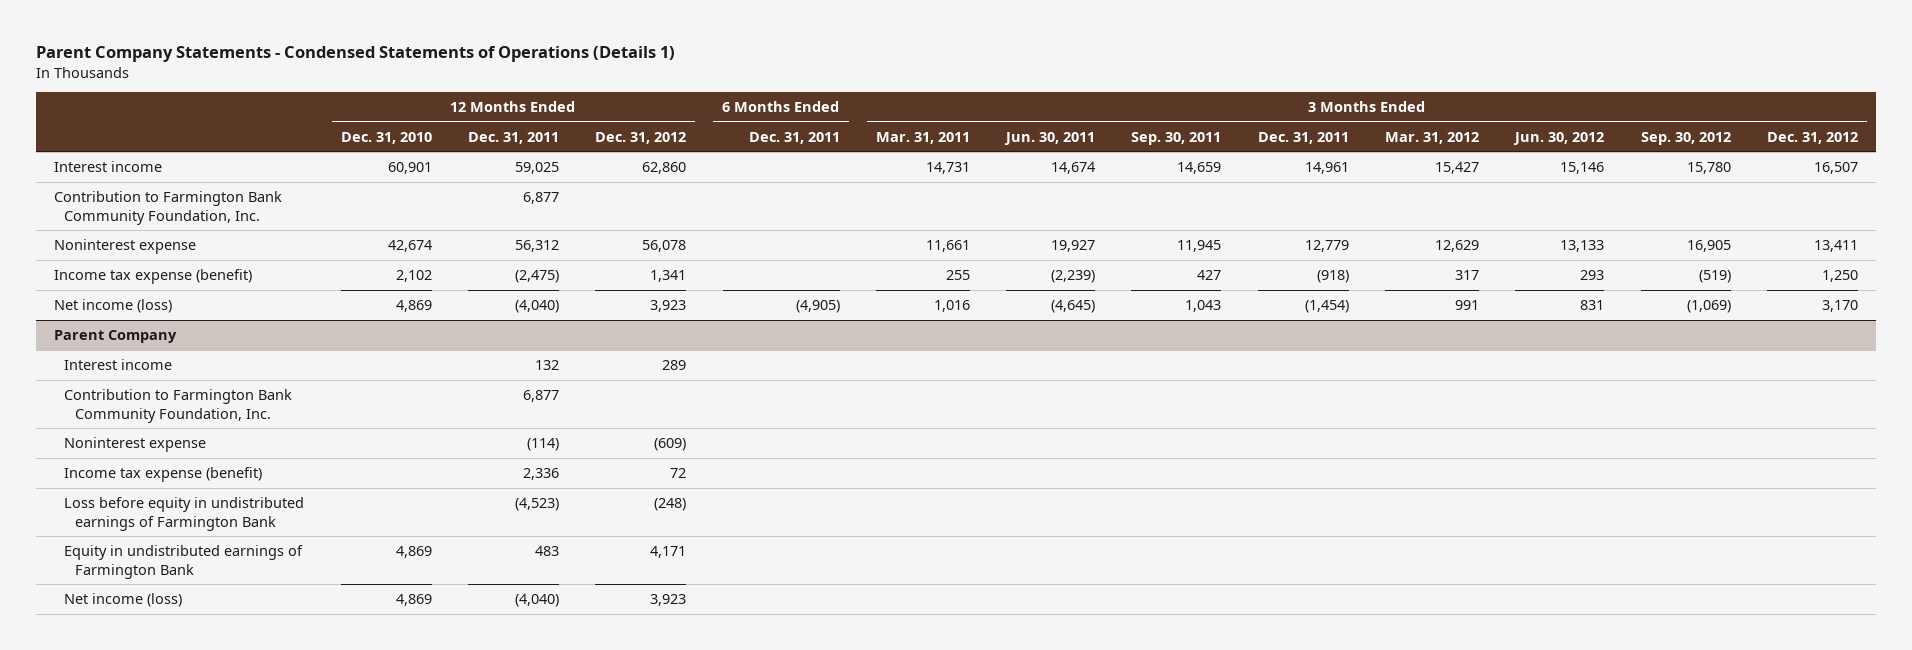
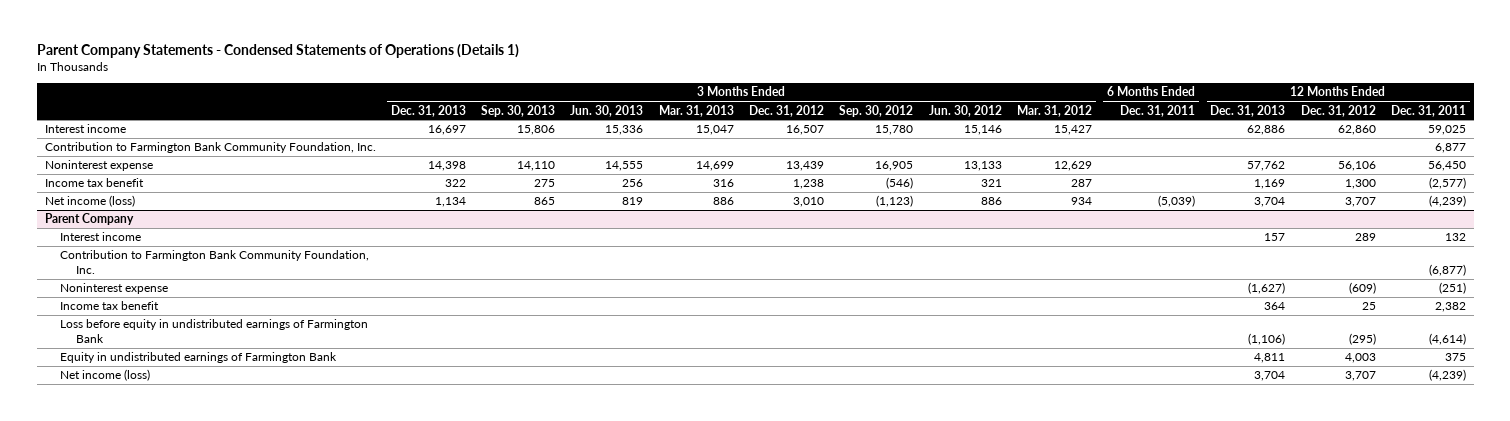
[340,131,432,144] Dec. 31, 2010 -> none
[875,131,970,144] Mar. 31, 2011 -> none
[1004,131,1096,145] Jun. 30, 2011 -> none
[1131,131,1222,145] Sep. 30, 2011 -> none
[1257,131,1349,144] Dec. 31, 2011 -> none
none -> [390,104,466,117] Dec. 31, 2013
none -> [481,104,556,117] Sep. 30, 2013
none -> [570,104,644,117] Jun. 30, 2013
none -> [658,104,734,117] Mar. 31, 2013
none -> [1210,104,1286,117] Dec. 31, 2013
[514,240,559,253] 56,312 -> [1427,161,1466,172] 56,450
[642,240,687,253] 56,078 -> [1337,161,1376,172] 56,106
[1814,240,1859,253] 13,411 -> [785,161,824,172] 13,439
[53,269,252,285] Income tax expense (benefit) -> [44,178,144,188] Income tax benefit
[514,270,559,284] (2,475) -> [1428,177,1466,190] (2,577)
[650,270,687,283] 1,341 -> [1344,179,1376,190] 1,300
[1455,270,1480,281] 317 -> [1070,179,1092,188] 287
[1580,270,1605,281] 293 -> [980,179,1002,188] 321
[1698,270,1731,284] (519) -> [886,177,914,190] (546)
[1822,270,1859,283] 1,250 -> [792,179,824,190] 1,238
[514,300,559,314] (4,040) -> [1428,195,1466,208] (4,239)
[650,300,687,313] 3,923 -> [1344,197,1376,208] 3,707
[795,300,840,314] (4,905) -> [1158,195,1196,208] (5,039)
[1455,300,1480,311] 991 -> [1070,197,1092,206] 934
[1580,300,1605,311] 831 -> [980,197,1002,206] 886
[1686,300,1731,314] (1,069) -> [876,195,914,208] (1,123)
[1822,300,1859,313] 3,170 -> [792,197,824,208] 3,010
[522,390,559,403] 6,877 -> [1428,263,1466,276] (6,877)
[526,438,559,452] (114) -> [1438,282,1466,295] (251)
[64,467,263,483] Income tax expense (benefit) -> [60,301,160,311] Income tax benefit
[522,468,559,481] 2,336 -> [1434,302,1466,313] 2,382
[670,468,687,479] 72 -> [1361,302,1376,311] 25
[514,498,559,512] (4,523) -> [1428,332,1466,345] (4,614)
[654,498,687,512] (248) -> [1348,332,1376,345] (295)
[534,546,559,557] 483 -> [1444,353,1466,362] 375
[650,546,687,559] 4,171 -> [1344,353,1376,364] 4,003
[514,594,559,608] (4,040) -> [1428,369,1466,382] (4,239)
[650,594,687,607] 3,923 -> [1344,371,1376,382] 3,707

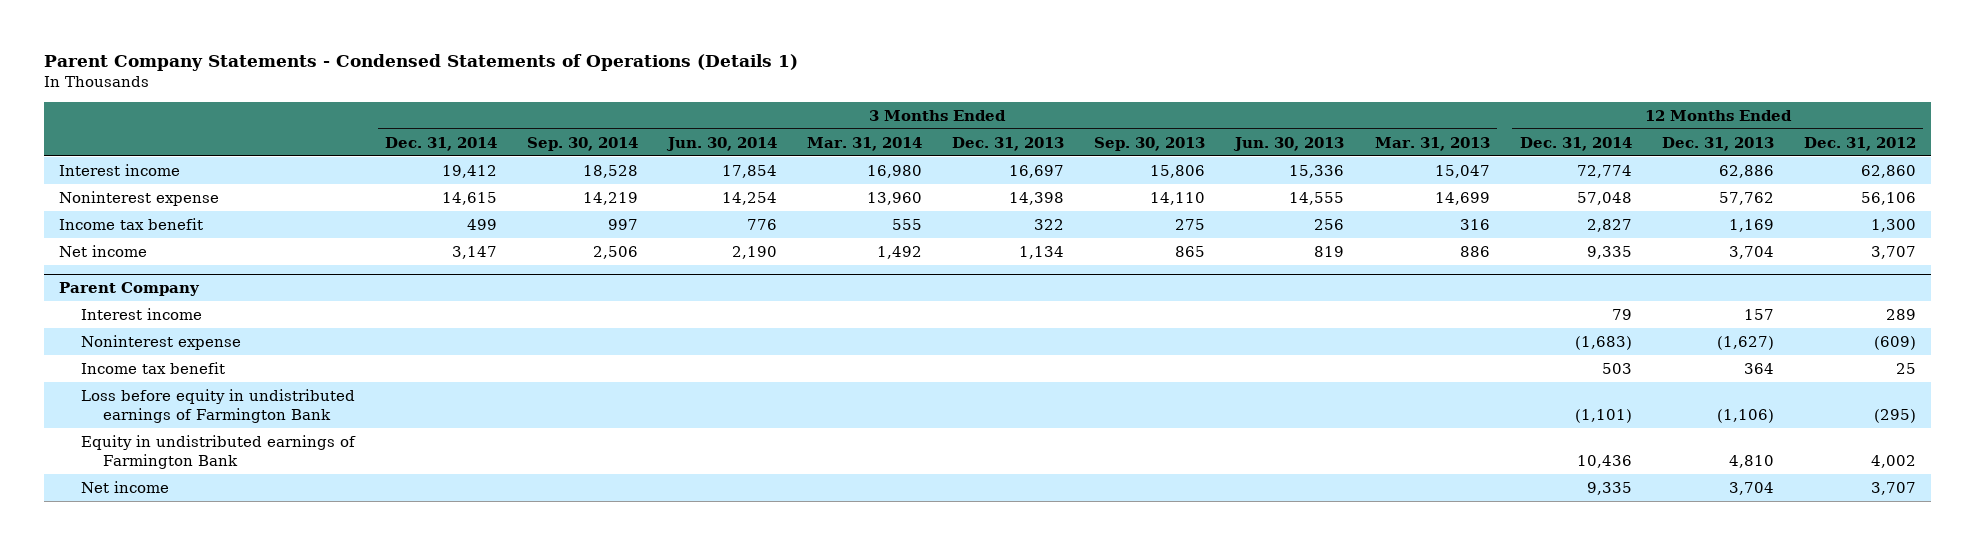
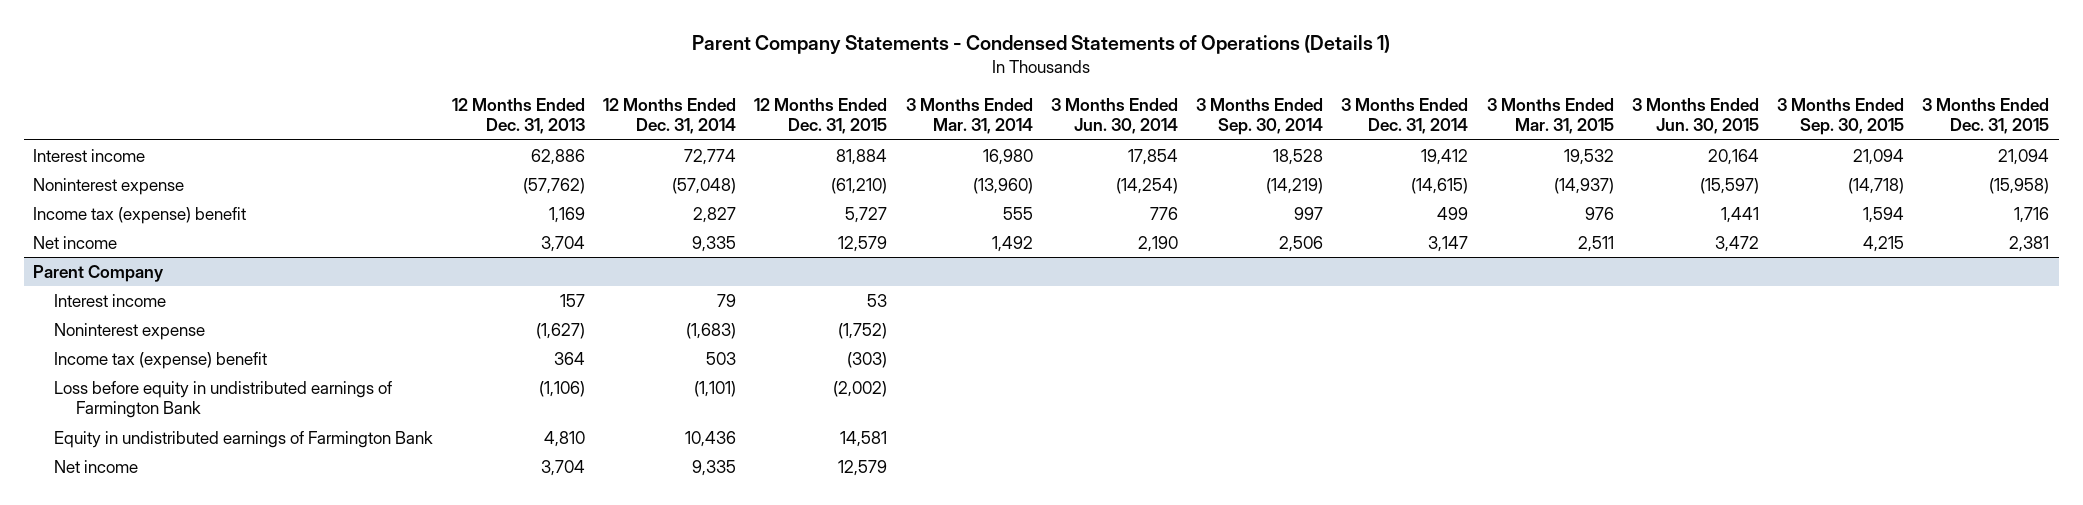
[952,136,1065,151] Dec. 31, 2013 -> none
[1094,136,1206,151] Sep. 30, 2013 -> none
[1233,136,1345,151] Jun. 30, 2013 -> none
[1374,136,1490,151] Mar. 31, 2013 -> none
[1803,136,1916,151] Dec. 31, 2012 -> none
none -> [754,97,888,135] 12 Months Ended Dec. 31, 2015
none -> [1486,97,1614,135] 3 Months Ended Mar. 31, 2015
none -> [1631,97,1759,135] 3 Months Ended Jun. 30, 2015
none -> [1777,97,1905,136] 3 Months Ended Sep. 30, 2015
none -> [1922,97,2050,135] 3 Months Ended Dec. 31, 2015
[442,191,498,205] 14,615 -> [1411,177,1469,194] (14,615)
[583,191,639,205] 14,219 -> [1266,177,1324,194] (14,219)
[722,191,778,205] 14,254 -> [1115,177,1178,194] (14,254)
[867,191,923,205] 13,960 -> [972,177,1033,194] (13,960)
[1576,191,1632,205] 57,048 -> [671,177,736,194] (57,048)
[1718,191,1774,205] 57,762 -> [522,177,585,194] (57,762)
[58,217,203,230] Income tax benefit -> [33,206,247,224] Income tax (expense) benefit
[80,361,225,374] Income tax benefit -> [54,351,268,369] Income tax (expense) benefit

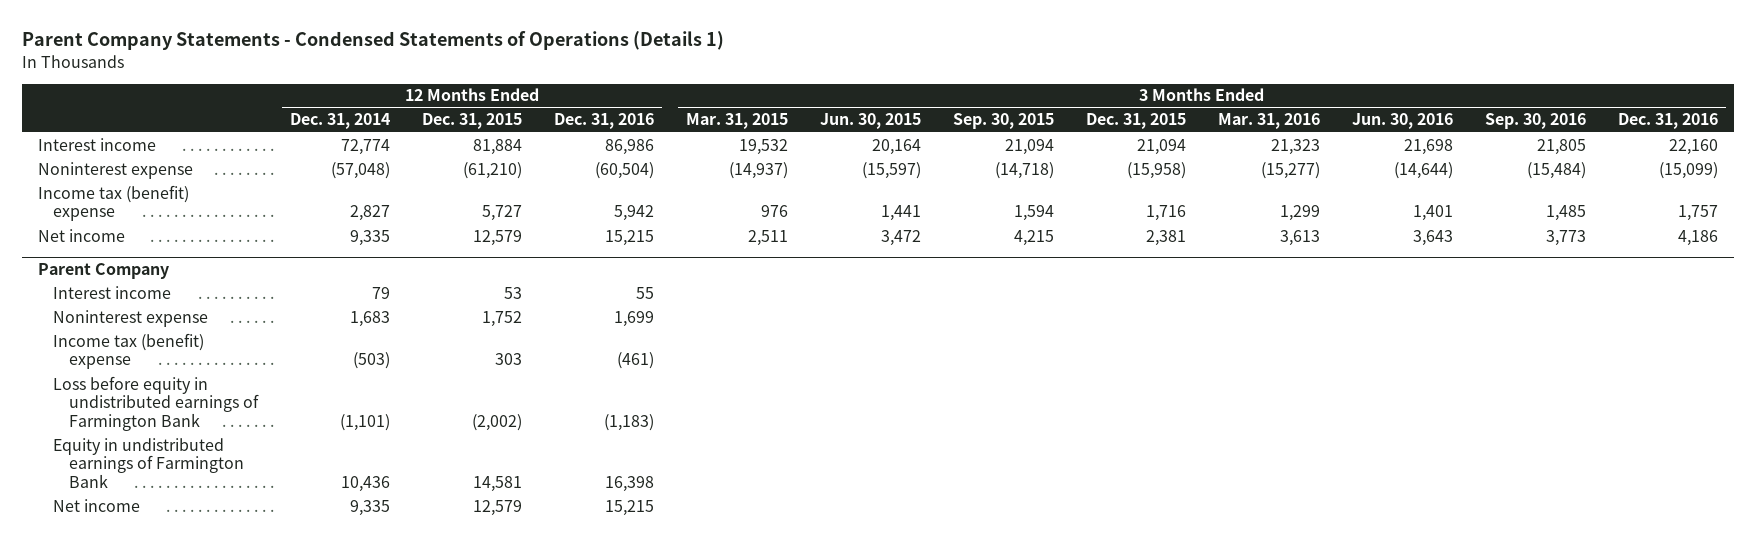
[451,97,585,135] 12 Months Ended Dec. 31, 2013 -> none
[905,97,1033,135] 3 Months Ended Mar. 31, 2014 -> none
[1050,97,1178,135] 3 Months Ended Jun. 30, 2014 -> none
[1196,97,1324,136] 3 Months Ended Sep. 30, 2014 -> none
[1341,97,1469,135] 3 Months Ended Dec. 31, 2014 -> none
none -> [553,113,654,130] Dec. 31, 2016
none -> [1217,113,1320,130] Mar. 31, 2016
none -> [1351,113,1453,130] Jun. 30, 2016
none -> [1484,113,1586,130] Sep. 30, 2016
none -> [1617,113,1718,130] Dec. 31, 2016
[33,206,247,224] Income tax (expense) benefit -> [37,184,189,222] Income tax (benefit) expense
[685,322,736,339] (1,683) -> [349,310,390,327] 1,683
[838,322,888,339] (1,752) -> [481,310,522,327] 1,752
[54,351,268,369] Income tax (expense) benefit -> [53,332,205,370] Income tax (benefit) expense
[705,351,736,365] 503 -> [352,352,390,370] (503)
[847,351,888,368] (303) -> [494,353,522,366] 303

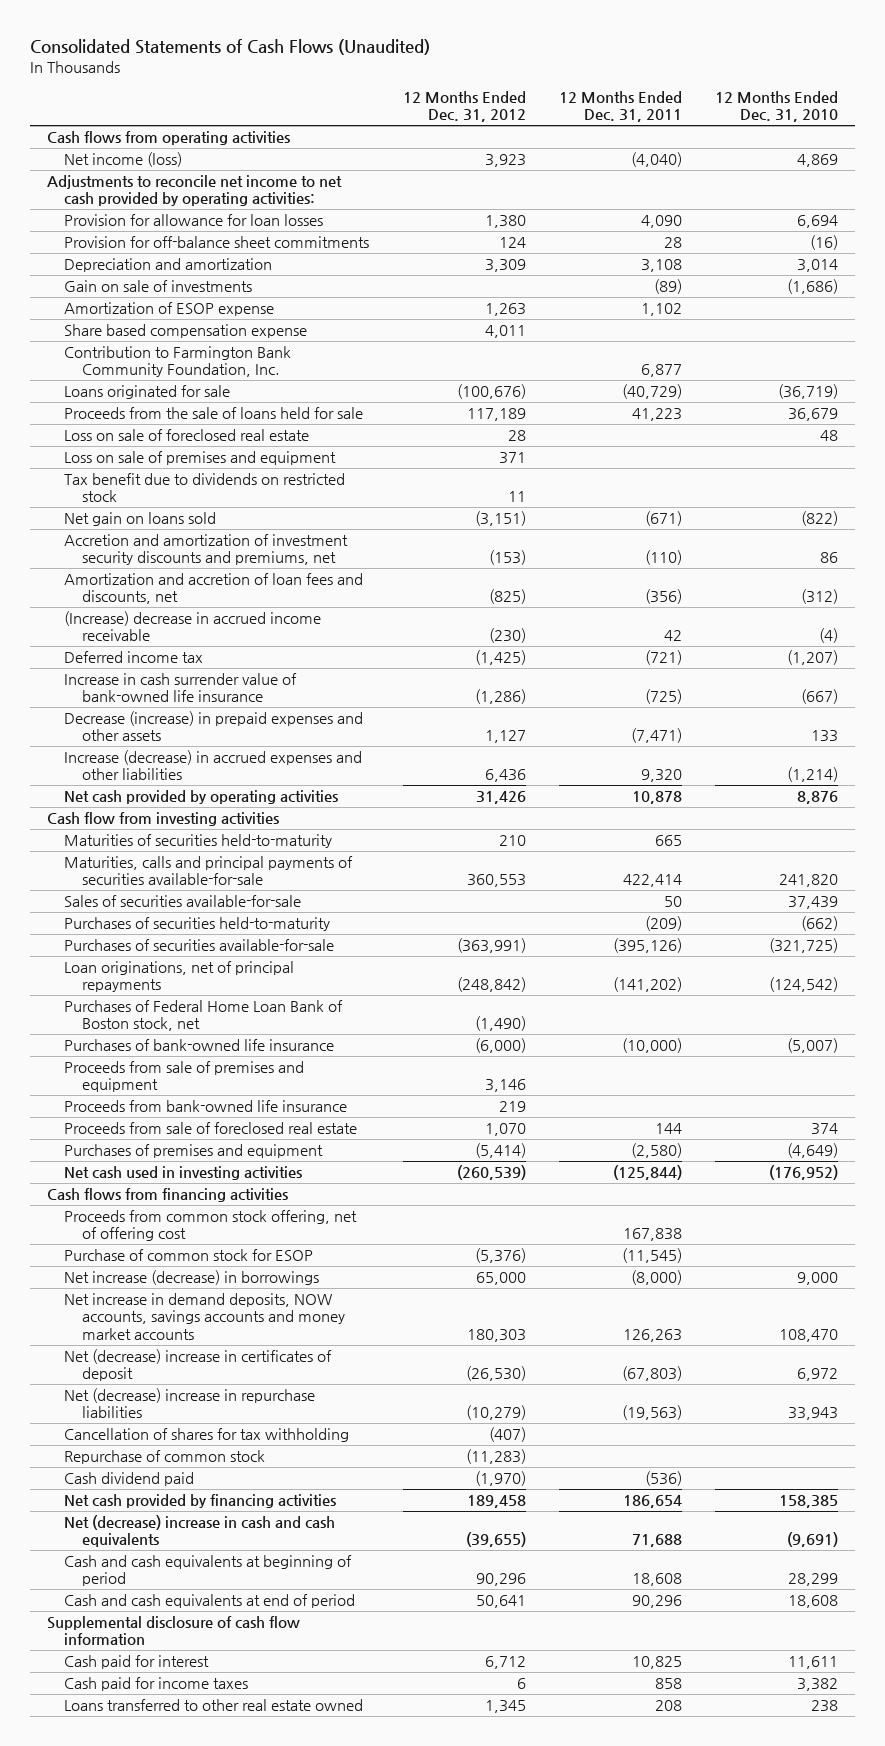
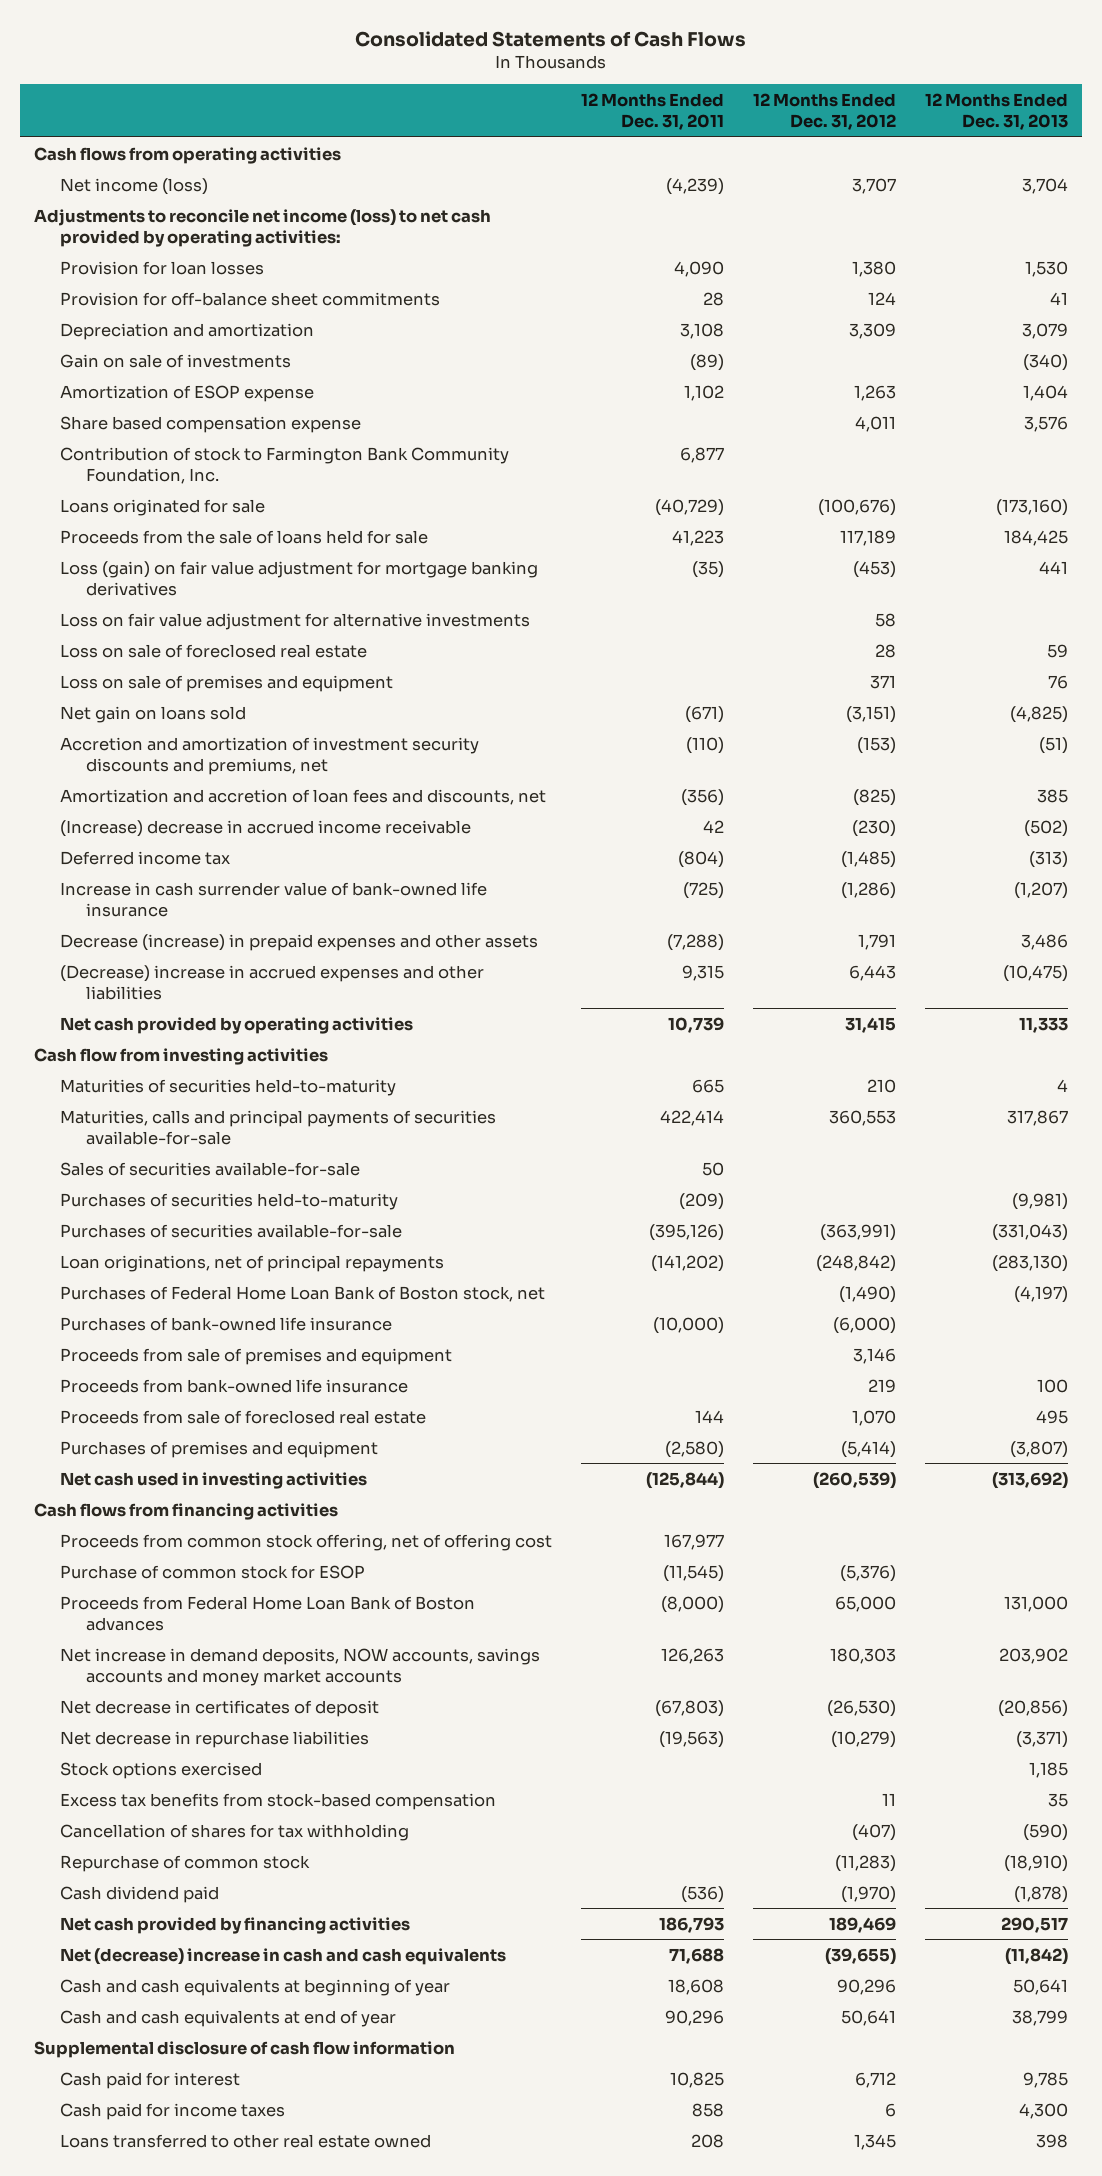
[30,39,431,56] Consolidated Statements of Cash Flows (Unaudited) -> [355,30,747,47] Consolidated Statements of Cash Flows
[715,90,839,123] 12 Months Ended Dec. 31, 2010 -> none
none -> [924,92,1068,131] 12 Months Ended Dec. 31, 2013
[484,153,526,167] 3,923 -> [851,177,896,194] 3,707
[631,151,683,167] (4,040) -> [666,177,725,195] (4,239)
[46,174,342,207] Adjustments to reconcile net income to net cash provided by operating activities: -> [34,208,492,247] Adjustments to reconcile net income (loss) to net cash provided by operating activities:
[64,213,324,226] Provision for allowance for loan losses -> [60,260,265,275] Provision for loan losses
[64,345,292,378] Contribution to Farmington Bank Community Foundation, Inc. -> [60,446,510,484] Contribution of stock to Farmington Bank Community Foundation, Inc.
none -> [60,560,539,596] Loss (gain) on fair value adjustment for mortgage banking derivatives
none -> [60,612,531,630] Loss on fair value adjustment for alternative investments
[64,472,346,503] Tax benefit due to dividends on restricted stock -> none
[474,649,526,665] (1,425) -> [840,850,896,868] (1,485)
[645,649,683,665] (721) -> [678,850,725,868] (804)
[484,730,526,744] 1,127 -> [857,933,896,950] 1,791
[631,728,683,744] (7,471) -> [667,933,725,951] (7,288)
[64,749,363,781] Increase (decrease) in accrued expenses and other liabilities -> [60,964,485,1000] (Decrease) increase in accrued expenses and other liabilities
[484,769,526,783] 6,436 -> [848,964,896,981] 6,443
[641,769,683,783] 9,320 -> [682,964,725,981] 9,315
[475,790,526,804] 31,426 -> [844,1016,896,1033] 31,415
[632,790,683,804] 10,878 -> [668,1016,725,1033] 10,739
[623,1228,683,1242] 167,838 -> [664,1533,725,1550] 167,977
[64,1269,320,1285] Net increase (decrease) in borrowings -> [60,1595,476,1631] Proceeds from Federal Home Loan Bank of Boston advances
[64,1348,333,1382] Net (decrease) increase in certificates of deposit -> [60,1699,380,1717] Net decrease in certificates of deposit
[64,1387,316,1419] Net (decrease) increase in repurchase liabilities -> [60,1730,370,1748] Net decrease in repurchase liabilities
none -> [60,1761,263,1779] Stock options exercised
none -> [60,1792,497,1810] Excess tax benefits from stock-based compensation
[466,1494,526,1508] 189,458 -> [828,1916,896,1933] 189,469
[623,1494,683,1508] 186,654 -> [659,1916,725,1933] 186,793
[64,1554,353,1587] Cash and cash equivalents at beginning of period -> [60,1978,451,1996] Cash and cash equivalents at beginning of year
[64,1593,356,1608] Cash and cash equivalents at end of period -> [60,2009,397,2027] Cash and cash equivalents at end of year

